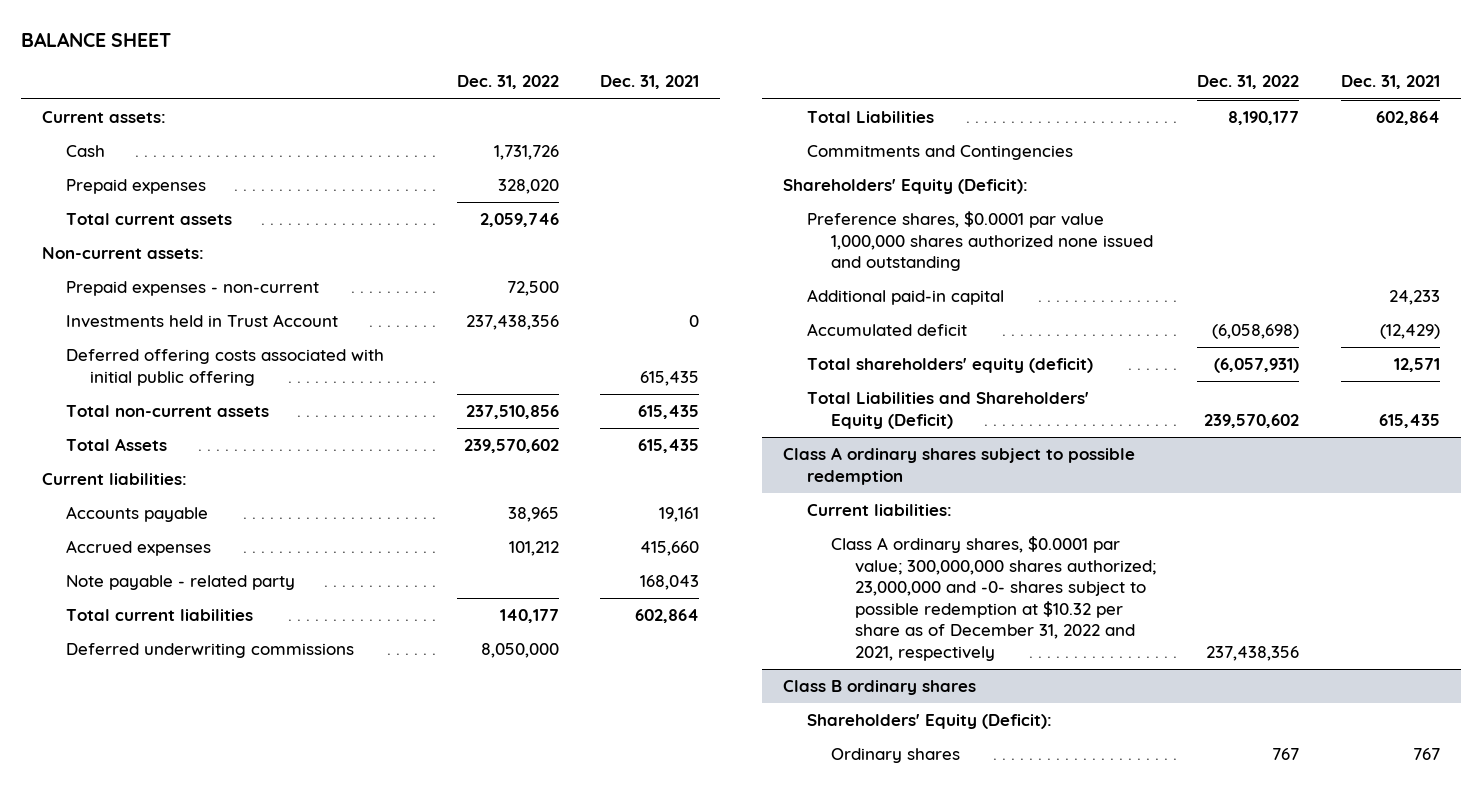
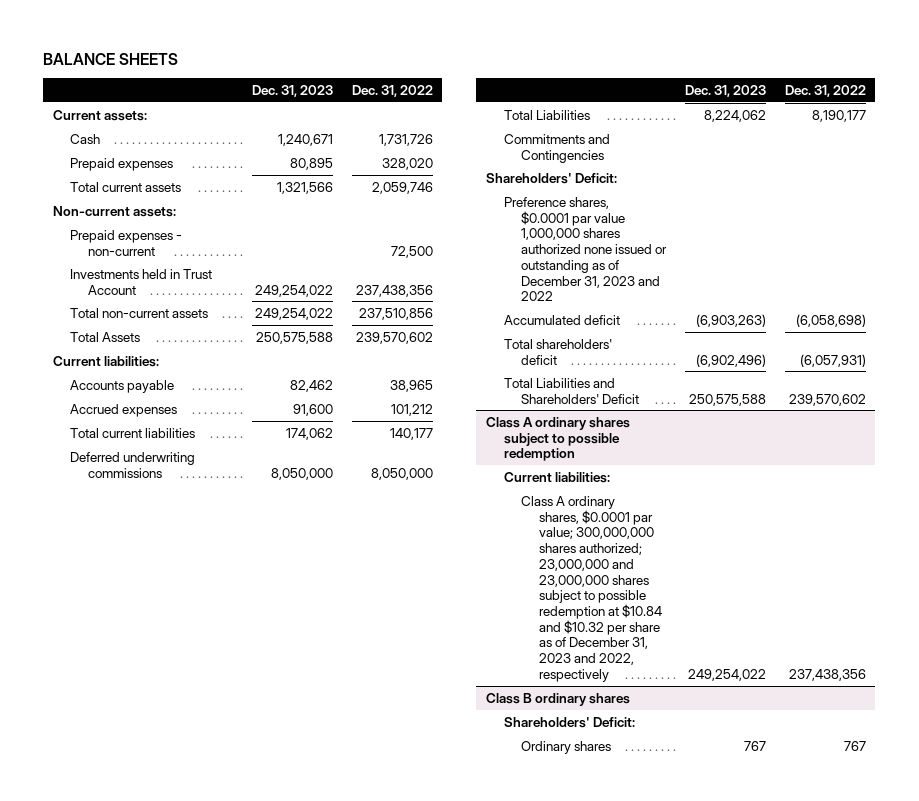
[21,32,172,48] BALANCE SHEET -> [43,52,179,65] BALANCE SHEETS
[600,75,700,90] Dec. 31, 2021 -> none
none -> [251,85,333,98] Dec. 31, 2023
[66,349,385,386] Deferred offering costs associated with initial public offering -> none
[66,575,296,591] Note payable - related party -> none
[806,289,1004,306] Additional paid-in capital -> none
[782,179,1028,195] Shareholders' Equity (Deficit): -> [485,172,617,184] Shareholders' Deficit:
[806,211,1153,272] Preference shares, $0.0001 par value 1,000,000 shares authorized none issued and outstanding -> [503,196,668,302] Preference shares, $0.0001 par value 1,000,000 shares authorized none issued or outstanding as of December 31, 2023 and 2022
[806,358,1093,374] Total shareholders' equity (deficit) -> [503,338,612,365] Total shareholders' deficit
[806,392,1089,429] Total Liabilities and Shareholders' Equity (Deficit) -> [503,377,640,404] Total Liabilities and Shareholders' Deficit
[830,536,1156,661] Class A ordinary shares, $0.0001 par value; 300,000,000 shares authorized; 23,000,000 and -0- shares subject to possible redemption at $10.32 per share as of December 31, 2022 and 2021, respectively -> [521,495,662,682] Class A ordinary shares, $0.0001 par value; 300,000,000 shares authorized; 23,000,000 and 23,000,000 shares subject to possible redemption at $10.84 and $10.32 per share as of December 31, 2023 and 2022, respectively
[806,714,1052,730] Shareholders' Equity (Deficit): -> [503,716,635,728] Shareholders' Deficit:

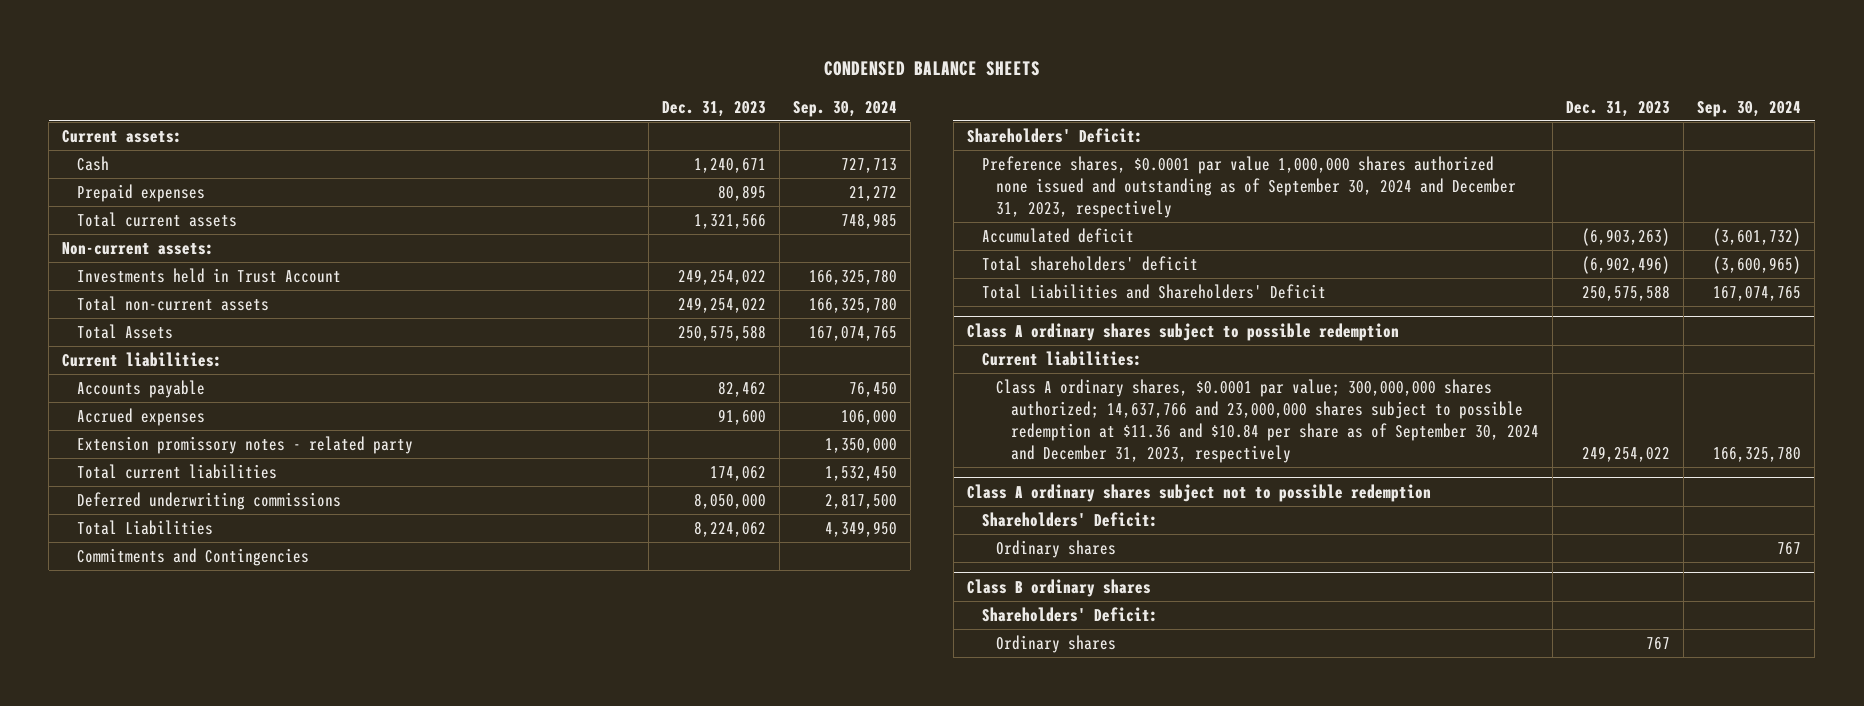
[43,52,179,65] BALANCE SHEETS -> [823,61,1040,77] CONDENSED BALANCE SHEETS
[351,85,433,98] Dec. 31, 2022 -> none
none -> [792,100,897,117] Sep. 30, 2024
[70,229,183,256] Prepaid expenses - non-current -> none
none -> [77,436,414,455] Extension promissory notes - related party
[503,196,668,302] Preference shares, $0.0001 par value 1,000,000 shares authorized none issued or outstanding as of December 31, 2023 and 2022 -> [981,156,1517,218] Preference shares, $0.0001 par value 1,000,000 shares authorized none issued and outstanding as of September 30, 2024 and December 31, 2023, respectively
[521,495,662,682] Class A ordinary shares, $0.0001 par value; 300,000,000 shares authorized; 23,000,000 and 23,000,000 shares subject to possible redemption at $10.84 and $10.32 per share as of December 31, 2023 and 2022, respectively -> [996,379,1539,463] Class A ordinary shares, $0.0001 par value; 300,000,000 shares authorized; 14,637,766 and 23,000,000 shares subject to possible redemption at $11.36 and $10.84 per share as of September 30, 2024 and December 31, 2023, respectively
none -> [966,484,1431,503] Class A ordinary shares subject not to possible redemption
none -> [981,512,1158,528] Shareholders' Deficit:
none -> [996,540,1117,559] Ordinary shares

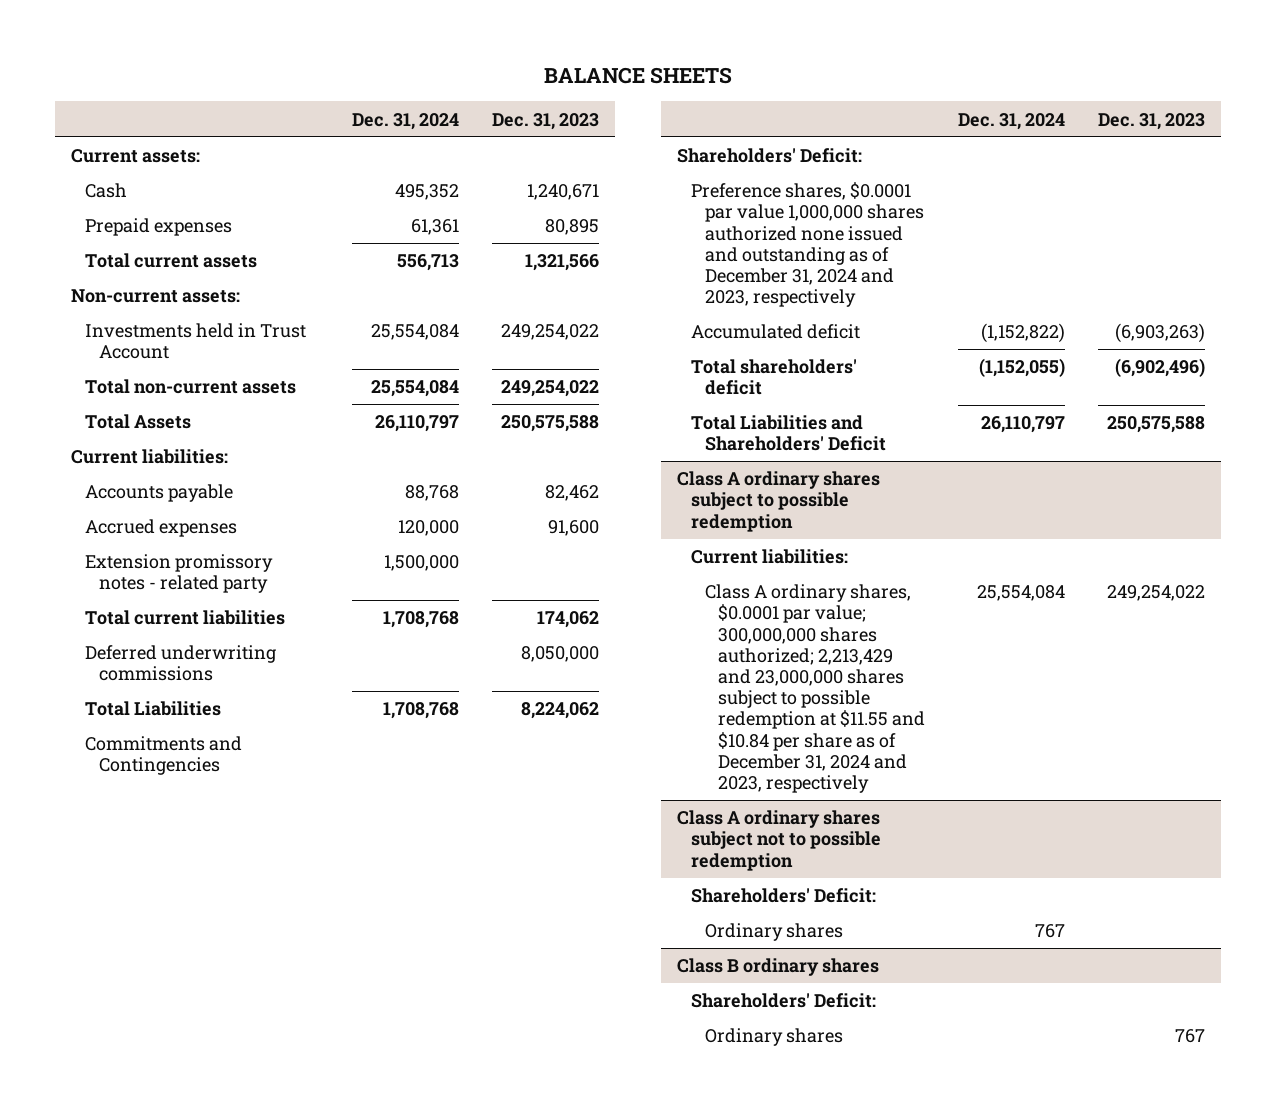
[823,61,1040,77] CONDENSED BALANCE SHEETS -> [544,67,733,85] BALANCE SHEETS
[792,100,897,117] Sep. 30, 2024 -> none
none -> [352,112,460,130] Dec. 31, 2024
[981,156,1517,218] Preference shares, $0.0001 par value 1,000,000 shares authorized none issued and outstanding as of September 30, 2024 and December 31, 2023, respectively -> [690,182,924,308] Preference shares, $0.0001 par value 1,000,000 shares authorized none issued and outstanding as of December 31, 2024 and 2023, respectively
[996,379,1539,463] Class A ordinary shares, $0.0001 par value; 300,000,000 shares authorized; 14,637,766 and 23,000,000 shares subject to possible redemption at $11.36 and $10.84 per share as of September 30, 2024 and December 31, 2023, respectively -> [704,584,926,794] Class A ordinary shares, $0.0001 par value; 300,000,000 shares authorized; 2,213,429 and 23,000,000 shares subject to possible redemption at $11.55 and $10.84 per share as of December 31, 2024 and 2023, respectively

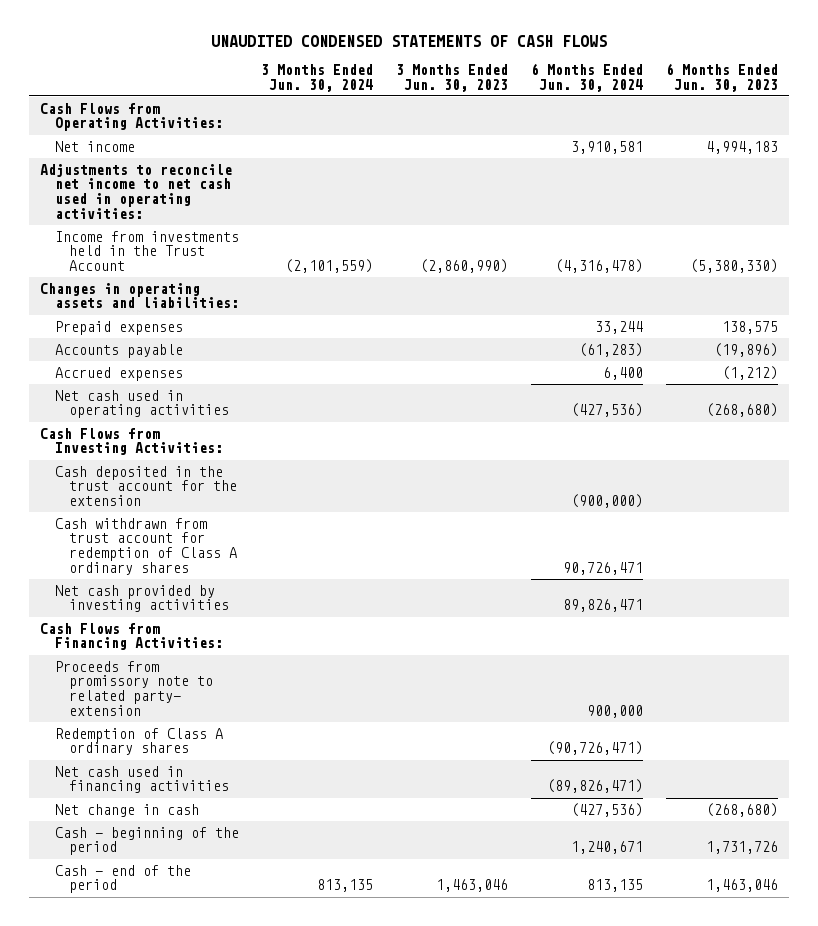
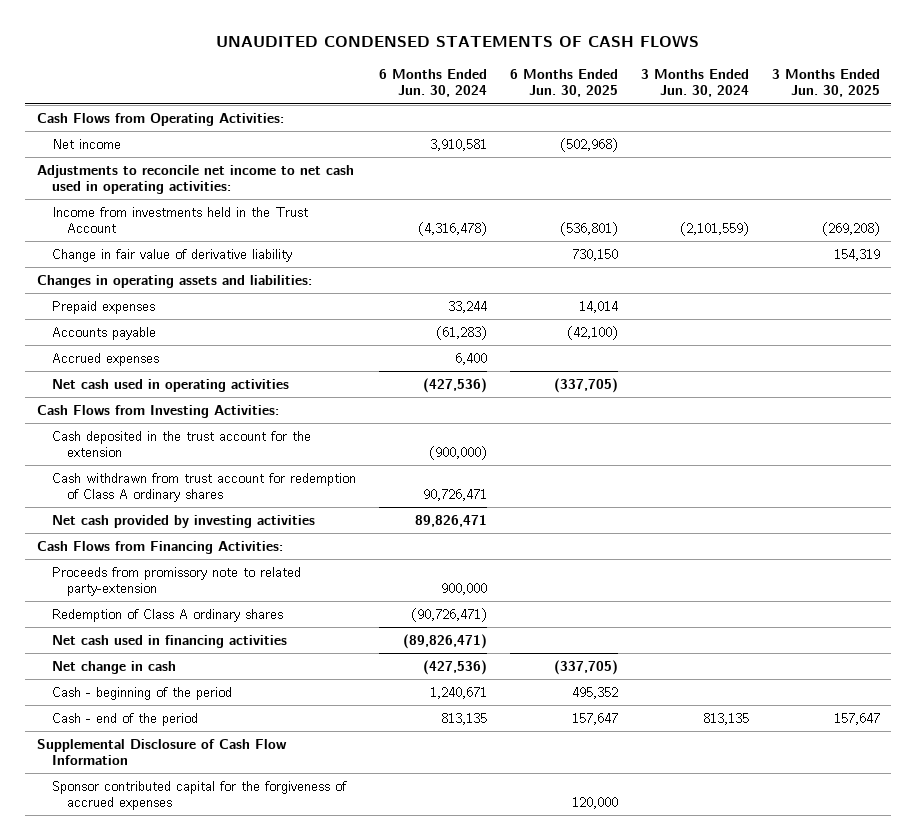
[396,64,509,92] 3 Months Ended Jun. 30, 2023 -> none
[665,63,778,92] 6 Months Ended Jun. 30, 2023 -> none
none -> [509,69,618,98] 6 Months Ended Jun. 30, 2025
none -> [771,69,880,98] 3 Months Ended Jun. 30, 2025
none -> [51,248,292,262] Change in fair value of derivative liability
[54,660,214,716] Proceeds from promissory note to related party- extension -> [51,566,301,597] Proceeds from promissory note to related party-extension
none -> [36,738,287,766] Supplemental Disclosure of Cash Flow Information
none -> [51,780,347,811] Sponsor contributed capital for the forgiveness of accrued expenses

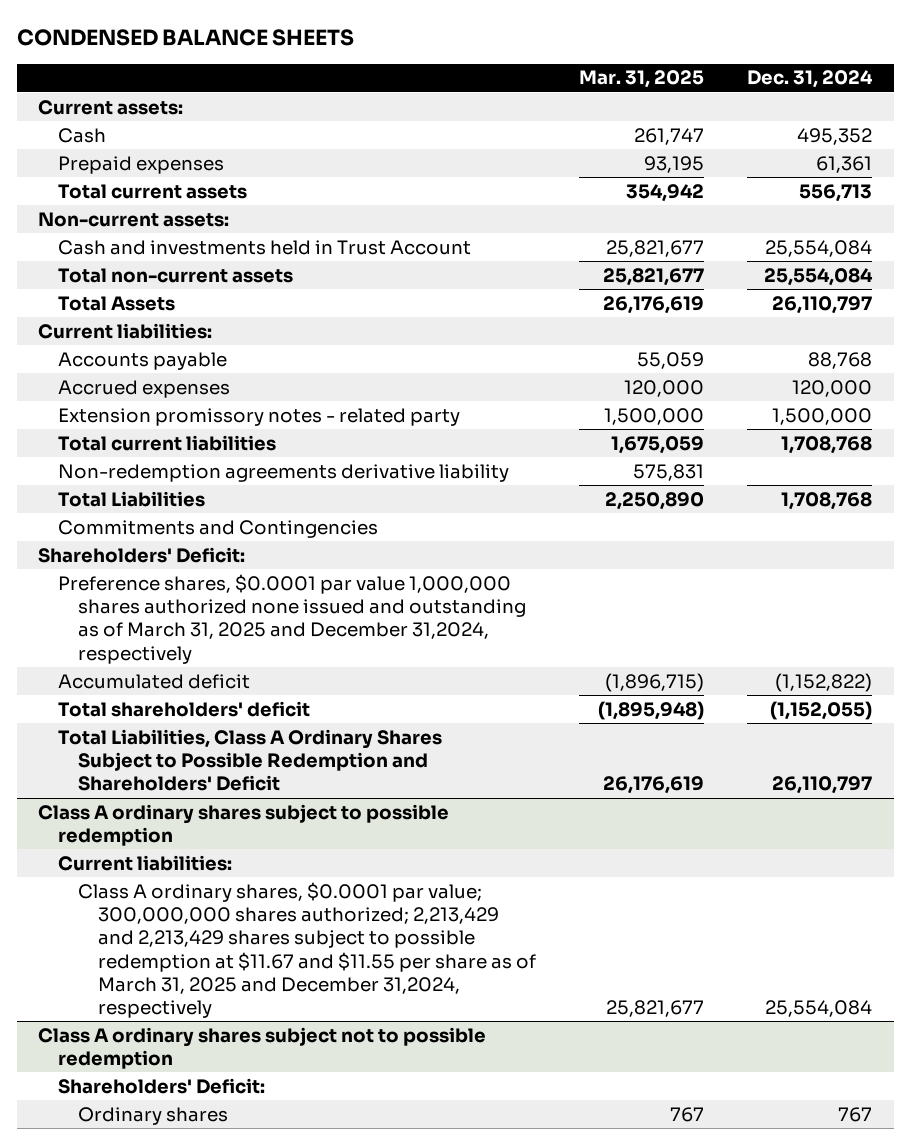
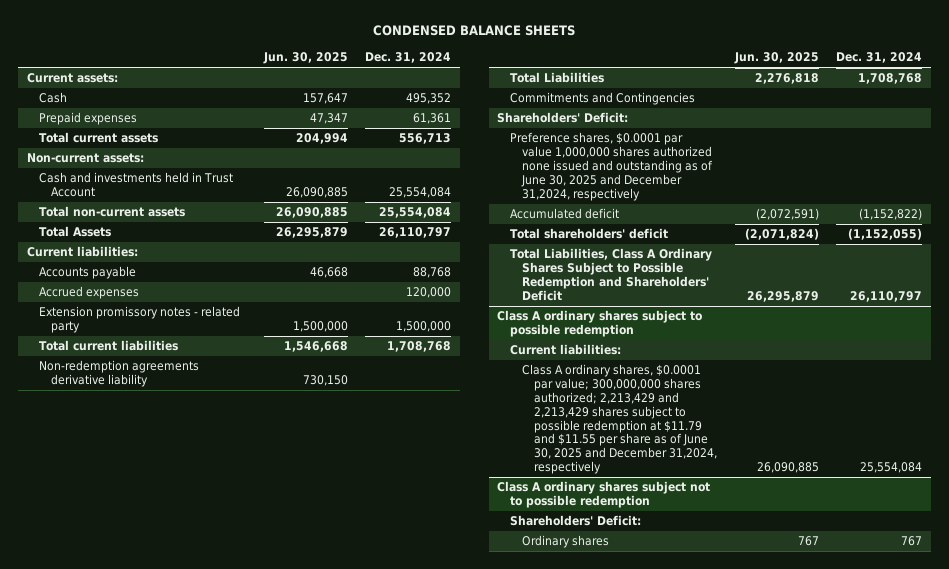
[579,70,705,89] Mar. 31, 2025 -> none
none -> [262,52,348,65] Jun. 30, 2025
[58,573,526,664] Preference shares, $0.0001 par value 1,000,000 shares authorized none issued and outstanding as of March 31, 2025 and December 31,2024, respectively -> [509,132,713,201] Preference shares, $0.0001 par value 1,000,000 shares authorized none issued and outstanding as of June 30, 2025 and December 31,2024, respectively
[77,881,536,1019] Class A ordinary shares, $0.0001 par value; 300,000,000 shares authorized; 2,213,429 and 2,213,429 shares subject to possible redemption at $11.67 and $11.55 per share as of March 31, 2025 and December 31,2024, respectively -> [521,364,718,475] Class A ordinary shares, $0.0001 par value; 300,000,000 shares authorized; 2,213,429 and 2,213,429 shares subject to possible redemption at $11.79 and $11.55 per share as of June 30, 2025 and December 31,2024, respectively

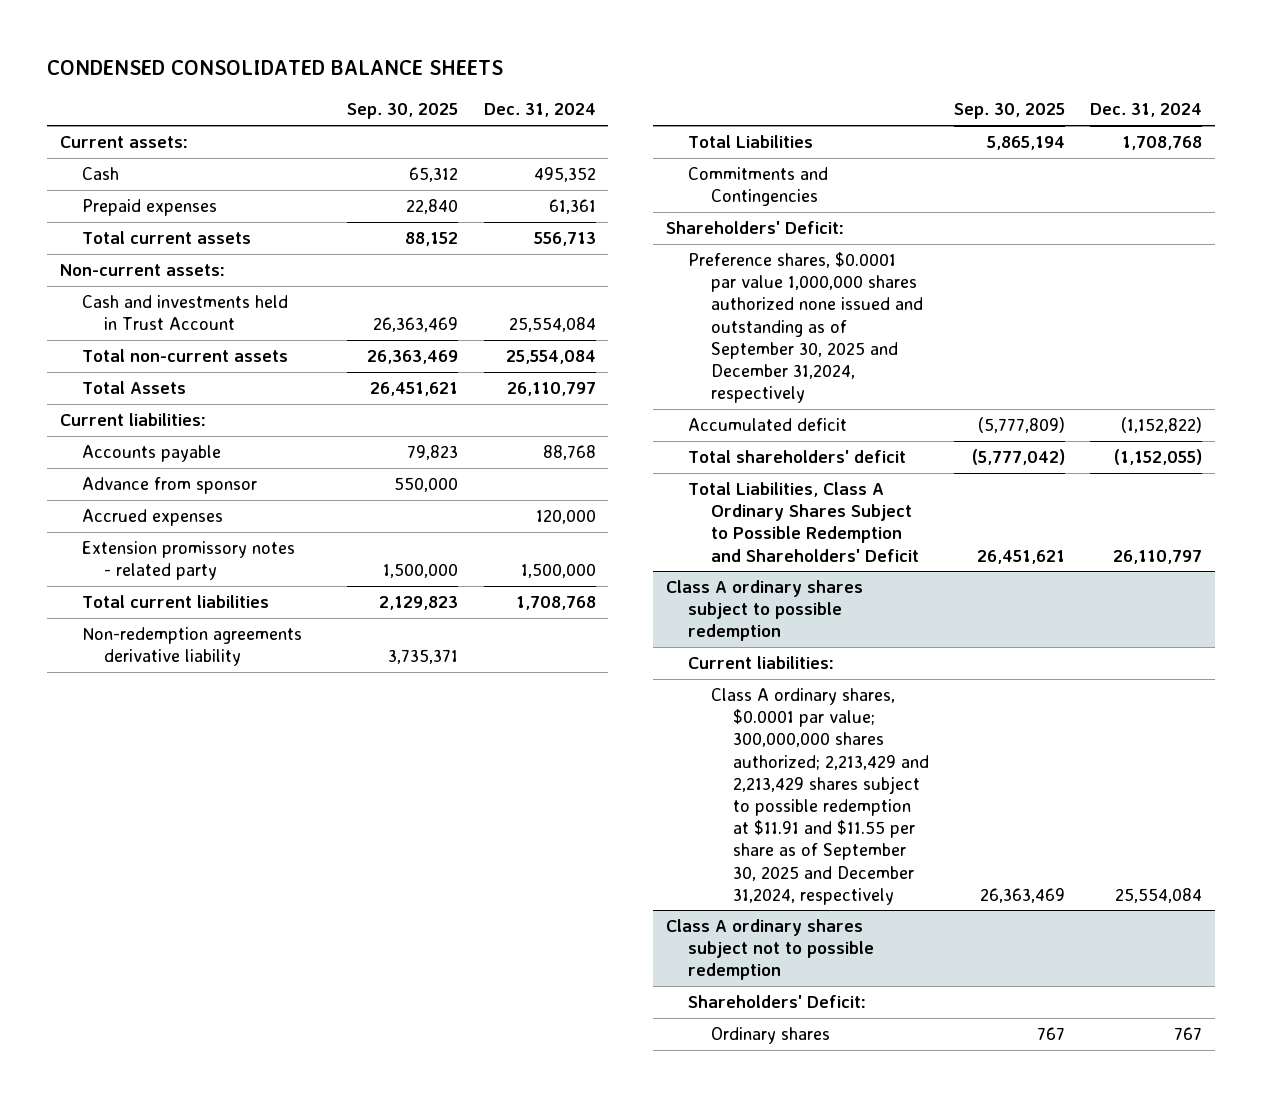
[373,25,576,37] CONDENSED BALANCE SHEETS -> [46,60,503,76] CONDENSED CONSOLIDATED BALANCE SHEETS
[262,52,348,65] Jun. 30, 2025 -> none
none -> [347,103,459,120] Sep. 30, 2025
none -> [81,477,257,495] Advance from sponsor
[509,132,713,201] Preference shares, $0.0001 par value 1,000,000 shares authorized none issued and outstanding as of June 30, 2025 and December 31,2024, respectively -> [688,252,923,404] Preference shares, $0.0001 par value 1,000,000 shares authorized none issued and outstanding as of September 30, 2025 and December 31,2024, respectively
[521,364,718,475] Class A ordinary shares, $0.0001 par value; 300,000,000 shares authorized; 2,213,429 and 2,213,429 shares subject to possible redemption at $11.79 and $11.55 per share as of June 30, 2025 and December 31,2024, respectively -> [710,688,929,905] Class A ordinary shares, $0.0001 par value; 300,000,000 shares authorized; 2,213,429 and 2,213,429 shares subject to possible redemption at $11.91 and $11.55 per share as of September 30, 2025 and December 31,2024, respectively

